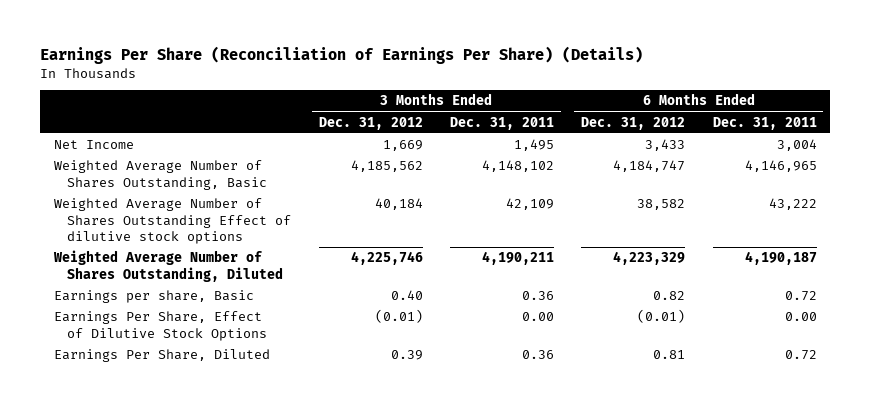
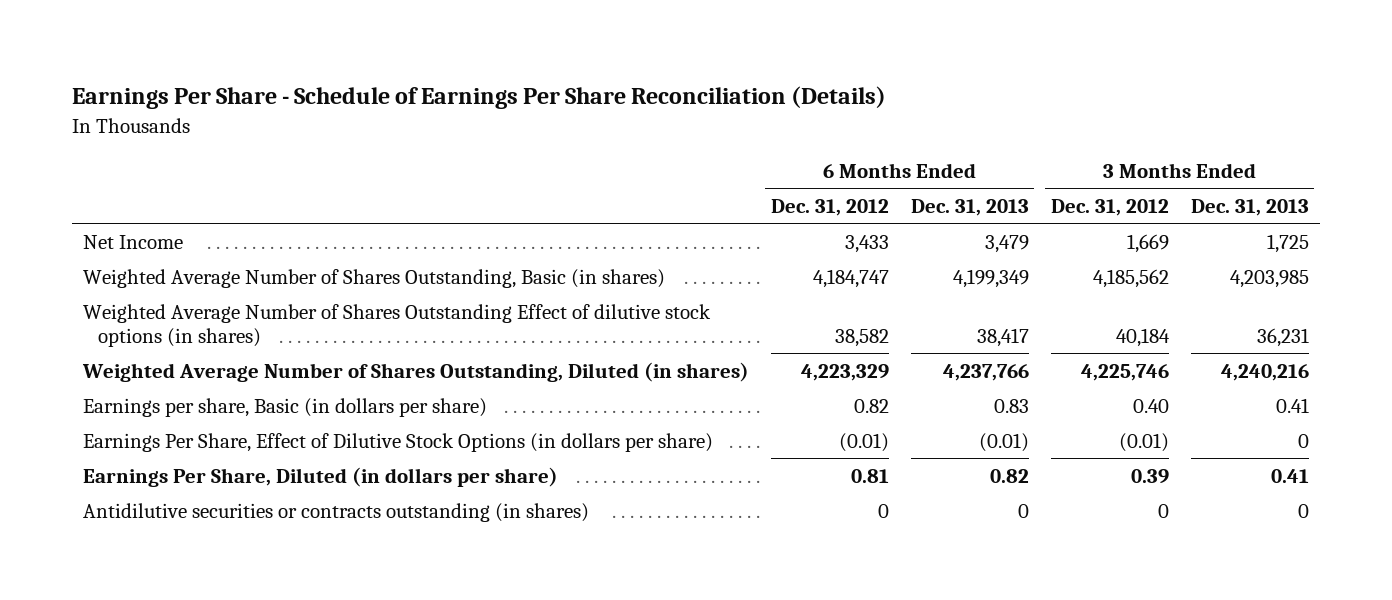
[40,46,644,65] Earnings Per Share (Reconciliation of Earnings Per Share) (Details) -> [71,86,886,110] Earnings Per Share - Schedule of Earnings Per Share Reconciliation (Details)
[449,116,554,130] Dec. 31, 2011 -> none
[712,116,817,130] Dec. 31, 2011 -> none
none -> [910,199,1029,217] Dec. 31, 2013
none -> [1190,199,1309,217] Dec. 31, 2013
[53,160,268,190] Weighted Average Number of Shares Outstanding, Basic -> [82,268,665,288] Weighted Average Number of Shares Outstanding, Basic (in shares)
[53,198,292,245] Weighted Average Number of Shares Outstanding Effect of dilutive stock options -> [82,303,711,347] Weighted Average Number of Shares Outstanding Effect of dilutive stock options (in shares)
[52,250,284,282] Weighted Average Number of Shares Outstanding, Diluted -> [81,361,749,382] Weighted Average Number of Shares Outstanding, Diluted (in shares)
[53,290,254,304] Earnings per share, Basic -> [82,397,487,417] Earnings per share, Basic (in dollars per share)
[53,311,268,341] Earnings Per Share, Effect of Dilutive Stock Options -> [82,432,713,452] Earnings Per Share, Effect of Dilutive Stock Options (in dollars per share)
[53,349,270,363] Earnings Per Share, Diluted -> [82,466,558,487] Earnings Per Share, Diluted (in dollars per share)
none -> [82,502,589,522] Antidilutive securities or contracts outstanding (in shares)

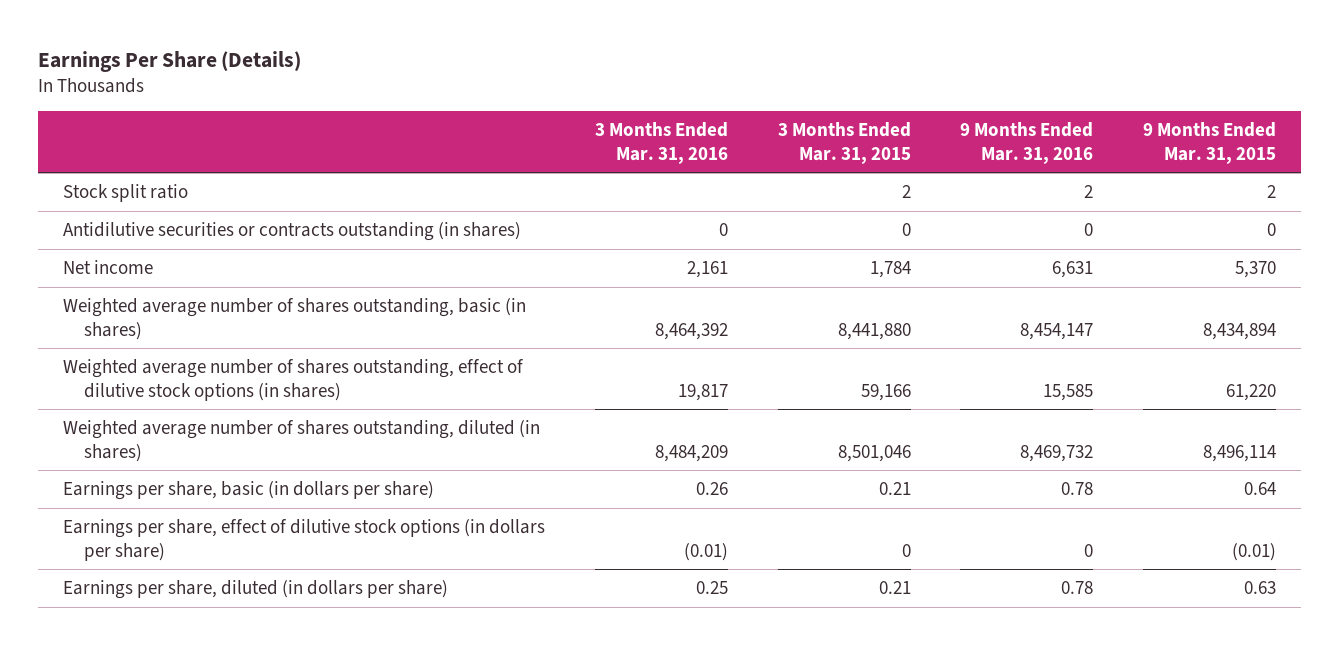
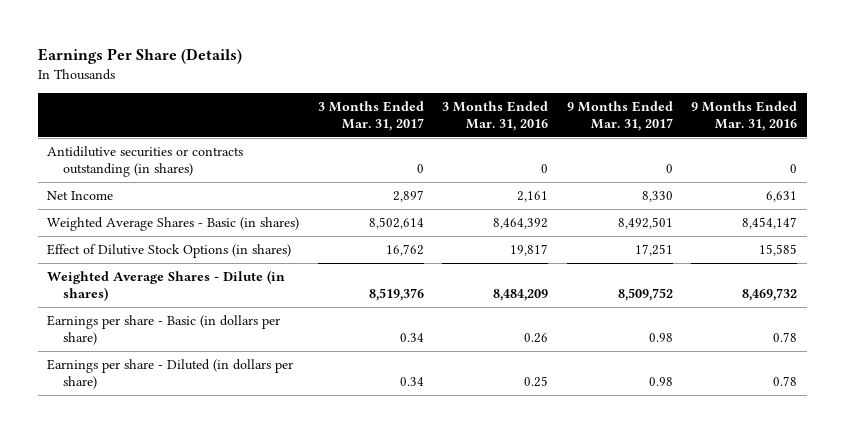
[777,122,911,164] 3 Months Ended Mar. 31, 2015 -> none
[1143,122,1277,164] 9 Months Ended Mar. 31, 2015 -> none
none -> [317,100,424,131] 3 Months Ended Mar. 31, 2017
none -> [566,100,673,131] 9 Months Ended Mar. 31, 2017
[62,183,188,202] Stock split ratio -> none
[62,518,545,561] Earnings per share, effect of dilutive stock options (in dollars per share) -> none
[62,259,153,274] Net income -> [47,190,114,200] Net Income
[62,297,526,340] Weighted average number of shares outstanding, basic (in shares) -> [47,216,300,231] Weighted Average Shares - Basic (in shares)
[62,358,524,401] Weighted average number of shares outstanding, effect of dilutive stock options (in shares) -> [47,243,292,258] Effect of Dilutive Stock Options (in shares)
[62,419,540,462] Weighted average number of shares outstanding, diluted (in shares) -> [47,269,286,302] Weighted Average Shares - Dilute (in shares)
[62,480,434,500] Earnings per share, basic (in dollars per share) -> [47,314,281,346] Earnings per share - Basic (in dollars per share)
[62,579,448,599] Earnings per share, diluted (in dollars per share) -> [47,358,294,390] Earnings per share - Diluted (in dollars per share)

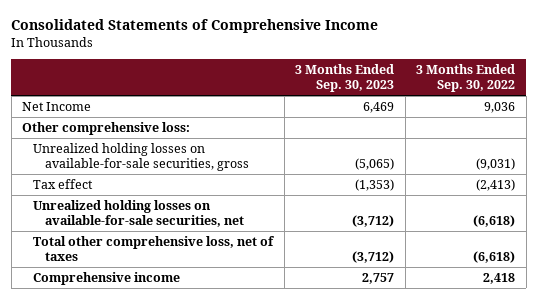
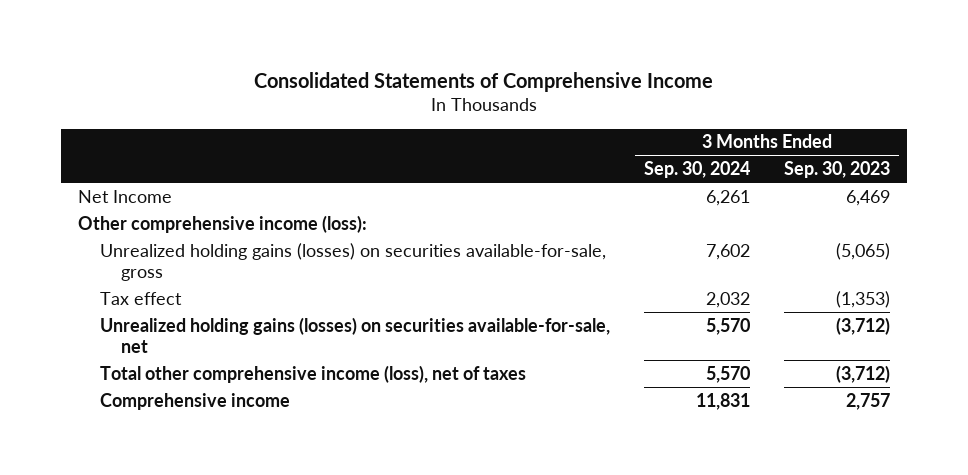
[416,64,516,92] 3 Months Ended Sep. 30, 2022 -> none
none -> [643,161,750,179] Sep. 30, 2024
[22,121,191,135] Other comprehensive loss: -> [77,214,367,233] Other comprehensive income (loss):
[33,142,249,171] Unrealized holding losses on available-for-sale securities, gross -> [99,242,606,282] Unrealized holding gains (losses) on securities available-for-sale, gross
[33,199,244,227] Unrealized holding losses on available-for-sale securities, net -> [99,316,610,354] Unrealized holding gains (losses) on securities available-for-sale, net
[33,235,276,261] Total other comprehensive loss, net of taxes -> [99,364,526,383] Total other comprehensive income (loss), net of taxes

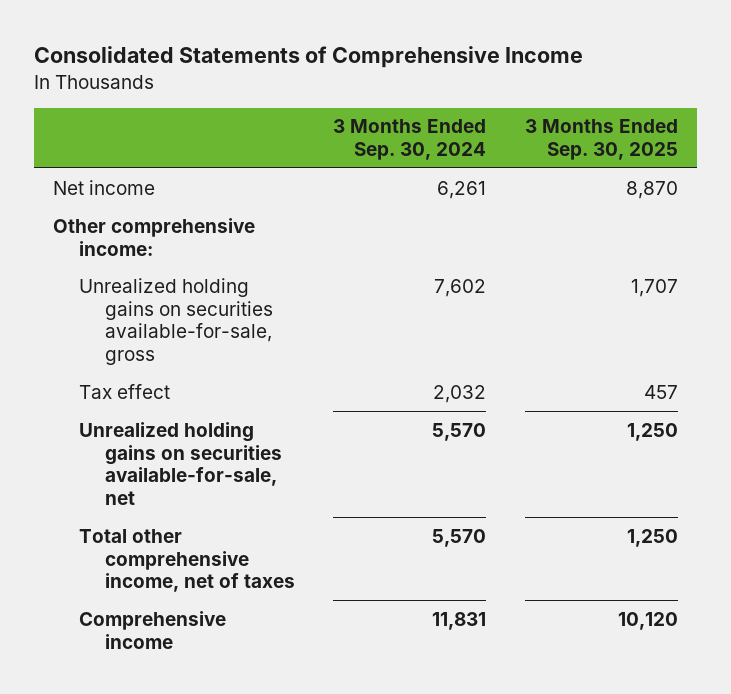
[784,161,891,179] Sep. 30, 2023 -> none
none -> [524,119,678,161] 3 Months Ended Sep. 30, 2025
[77,189,172,203] Net Income -> [53,179,156,195] Net income
[77,214,367,233] Other comprehensive income (loss): -> [53,217,256,256] Other comprehensive income:
[99,242,606,282] Unrealized holding gains (losses) on securities available-for-sale, gross -> [79,277,273,366] Unrealized holding gains on securities available-for-sale, gross
[99,316,610,354] Unrealized holding gains (losses) on securities available-for-sale, net -> [79,421,282,506] Unrealized holding gains on securities available-for-sale, net
[99,364,526,383] Total other comprehensive income (loss), net of taxes -> [79,528,295,593] Total other comprehensive income, net of taxes

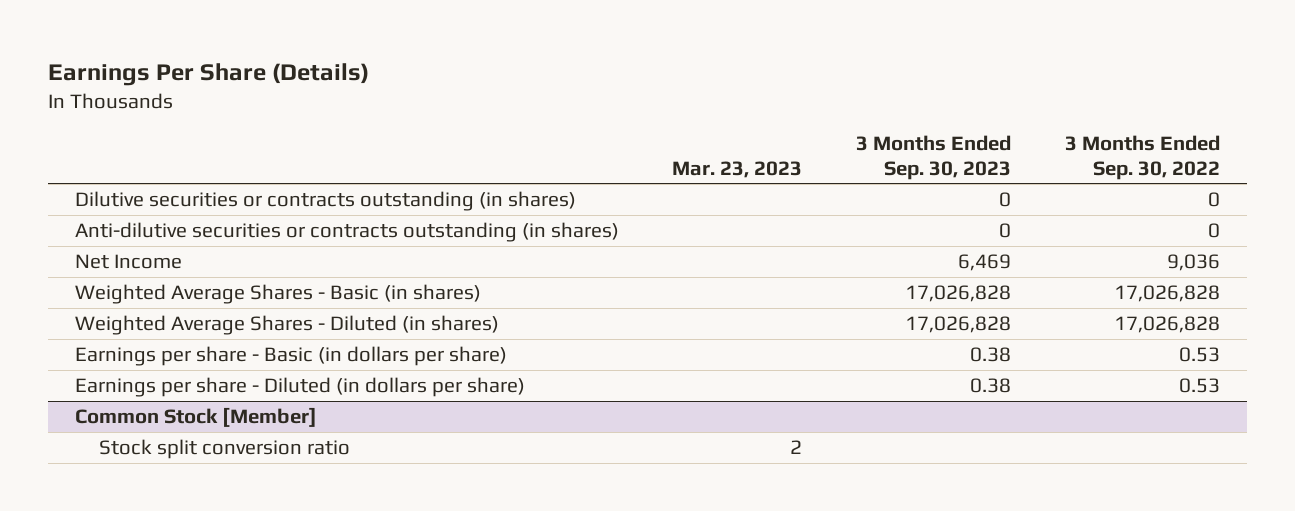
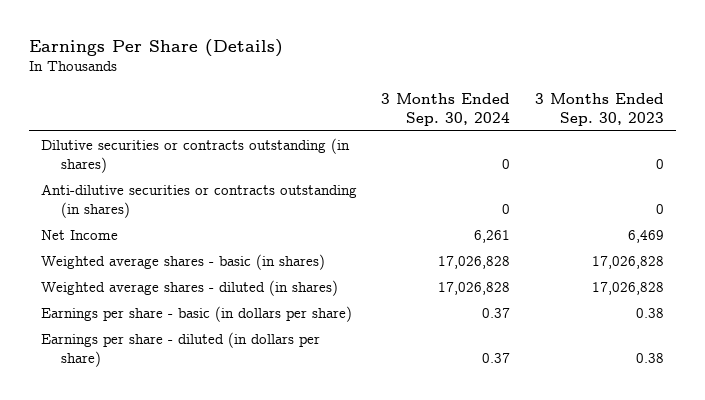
[672,160,803,178] Mar. 23, 2023 -> none
[1065,135,1221,180] 3 Months Ended Sep. 30, 2022 -> none
none -> [381,92,511,126] 3 Months Ended Sep. 30, 2024
[74,407,317,428] Common Stock [Member] -> none
[98,439,350,460] Stock split conversion ratio -> none
[74,284,481,305] Weighted Average Shares - Basic (in shares) -> [41,253,326,270] Weighted average shares - basic (in shares)
[74,315,499,336] Weighted Average Shares - Diluted (in shares) -> [41,279,339,296] Weighted average shares - diluted (in shares)
[74,346,507,367] Earnings per share - Basic (in dollars per share) -> [41,305,353,322] Earnings per share - basic (in dollars per share)
[74,377,525,398] Earnings per share - Diluted (in dollars per share) -> [41,331,321,367] Earnings per share - diluted (in dollars per share)

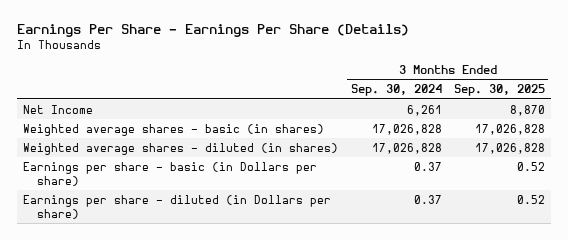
[28,38,283,57] Earnings Per Share (Details) -> [17,24,410,38] Earnings Per Share - Earnings Per Share (Details)
[534,92,664,126] 3 Months Ended Sep. 30, 2023 -> none
none -> [453,84,545,97] Sep. 30, 2025
[41,137,351,173] Dilutive securities or contracts outstanding (in shares) -> none
[41,183,358,218] Anti-dilutive securities or contracts outstanding (in shares) -> none
[41,305,353,322] Earnings per share - basic (in dollars per share) -> [23,161,318,186] Earnings per share - basic (in Dollars per share)
[41,331,321,367] Earnings per share - diluted (in dollars per share) -> [23,194,332,219] Earnings per share - diluted (in Dollars per share)

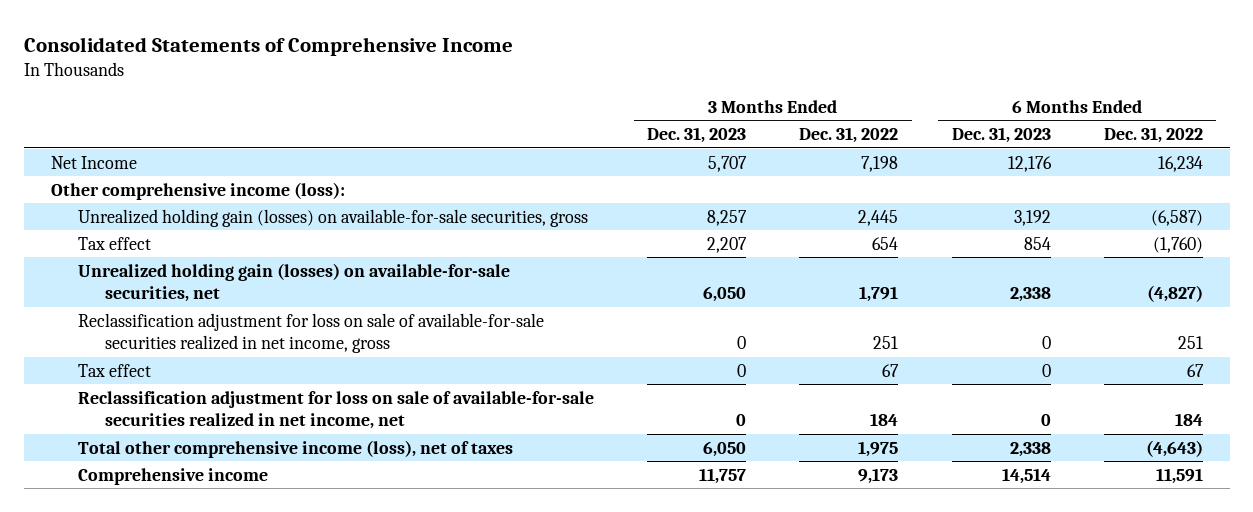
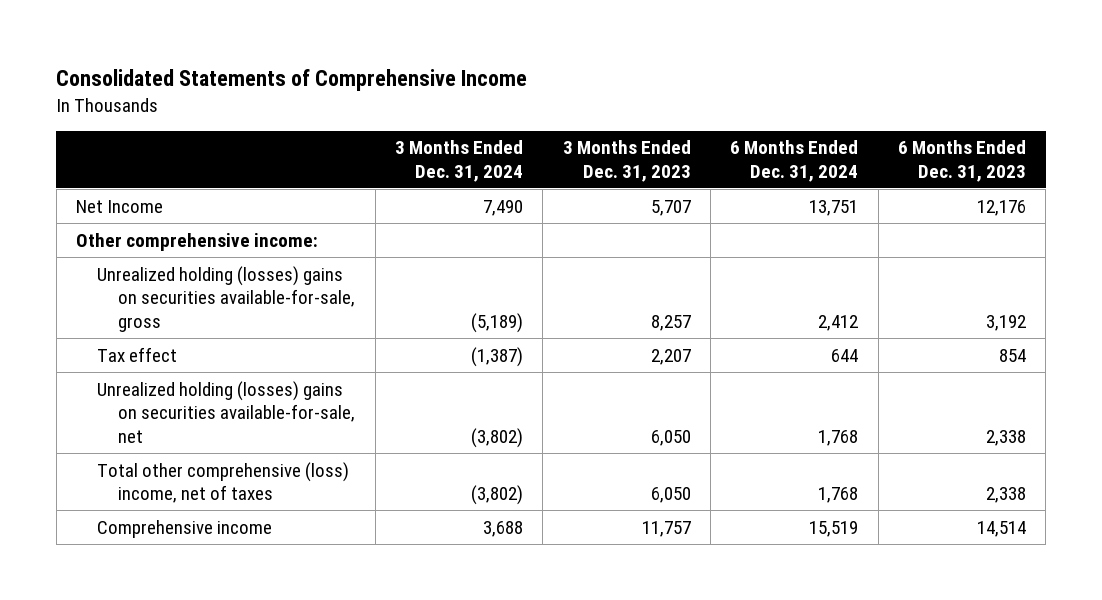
[799,127,899,144] Dec. 31, 2022 -> none
[1103,127,1203,144] Dec. 31, 2022 -> none
none -> [395,140,524,182] 3 Months Ended Dec. 31, 2024
none -> [730,140,859,182] 6 Months Ended Dec. 31, 2024
[50,181,345,200] Other comprehensive income (loss): -> [75,232,318,251] Other comprehensive income:
[77,208,588,227] Unrealized holding gain (losses) on available-for-sale securities, gross -> [97,265,356,332] Unrealized holding (losses) gains on securities available-for-sale, gross
[77,312,544,354] Reclassification adjustment for loss on sale of available-for-sale securities realized in net income, gross -> none
[77,363,151,377] Tax effect -> none
[77,390,594,430] Reclassification adjustment for loss on sale of available-for-sale securities realized in net income, net -> none
[77,262,510,303] Unrealized holding gain (losses) on available-for-sale securities, net -> [97,380,356,443] Unrealized holding (losses) gains on securities available-for-sale, net
[77,439,513,458] Total other comprehensive income (loss), net of taxes -> [97,461,350,504] Total other comprehensive (loss) income, net of taxes

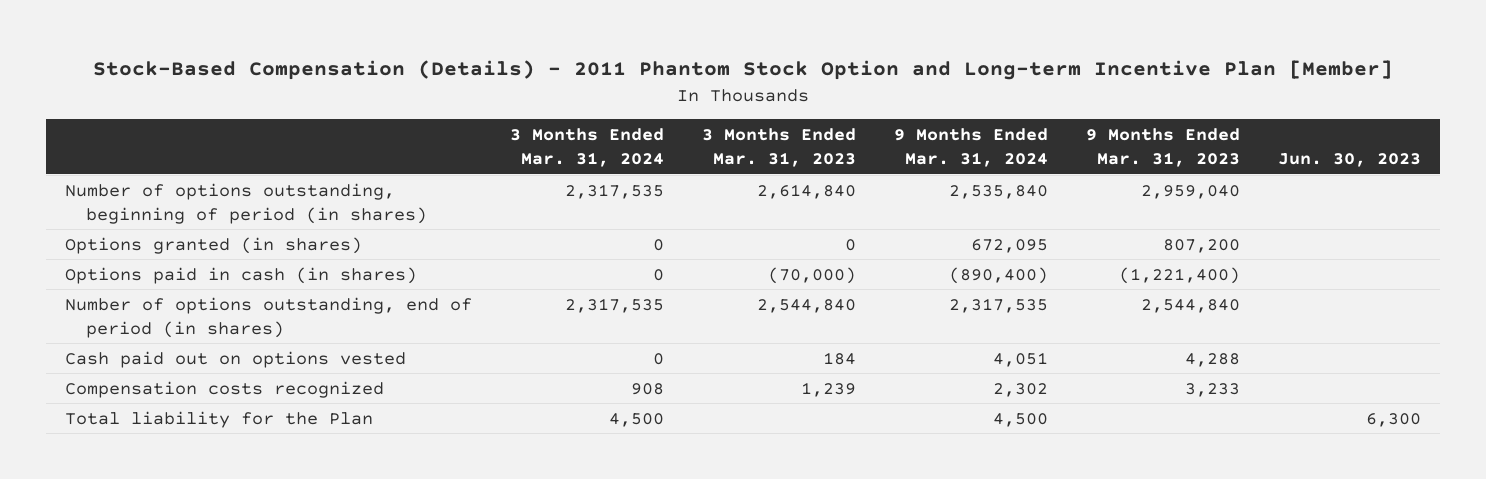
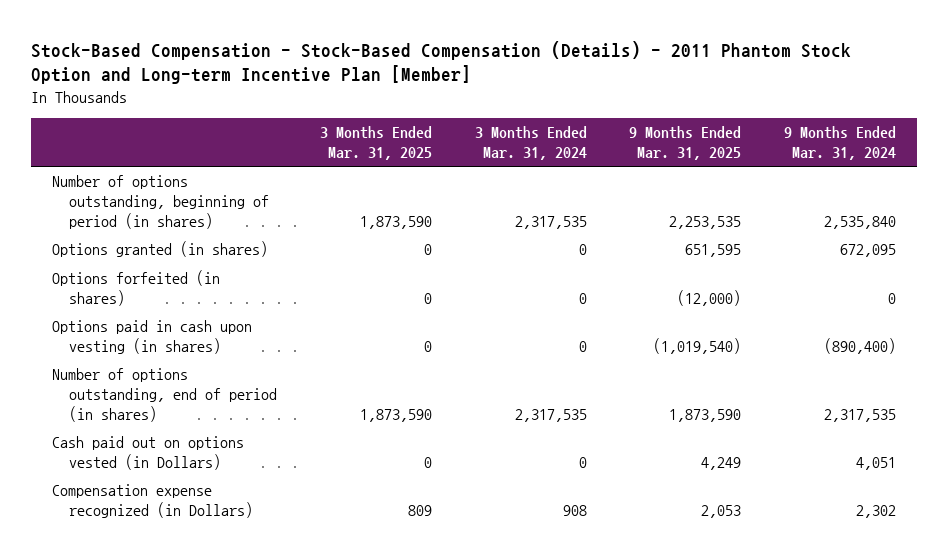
[93,60,1394,81] Stock-Based Compensation (Details) - 2011 Phantom Stock Option and Long-term Incentive Plan [Member] -> [30,40,851,85] Stock-Based Compensation - Stock-Based Compensation (Details) - 2011 Phantom Stock Option and Long-term Incentive Plan [Member]
[702,128,857,167] 3 Months Ended Mar. 31, 2023 -> none
[1086,128,1241,167] 9 Months Ended Mar. 31, 2023 -> none
[1277,152,1421,167] Jun. 30, 2023 -> none
none -> [319,126,432,160] 3 Months Ended Mar. 31, 2025
none -> [629,126,742,160] 9 Months Ended Mar. 31, 2025
none -> [52,270,221,307] Options forfeited (in shares)
[65,266,418,284] Options paid in cash (in shares) -> [52,320,253,355] Options paid in cash upon vesting (in shares)
[65,410,374,428] Total liability for the Plan -> none
[65,350,407,368] Cash paid out on options vested -> [52,436,245,471] Cash paid out on options vested (in Dollars)
[65,380,385,398] Compensation costs recognized -> [52,484,254,519] Compensation expense recognized (in Dollars)

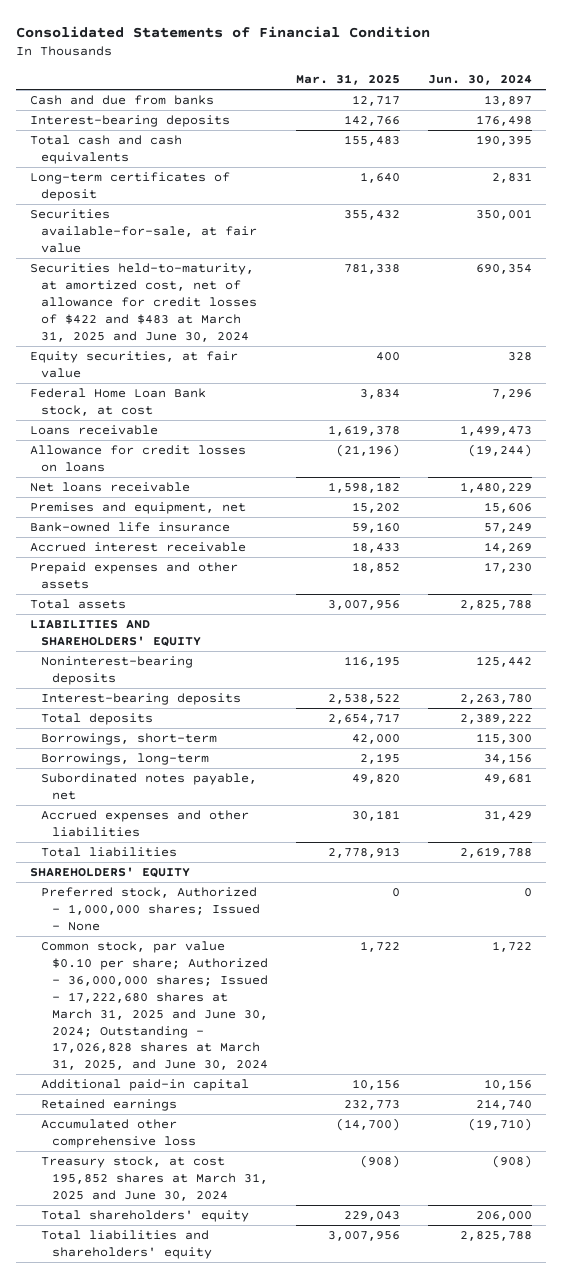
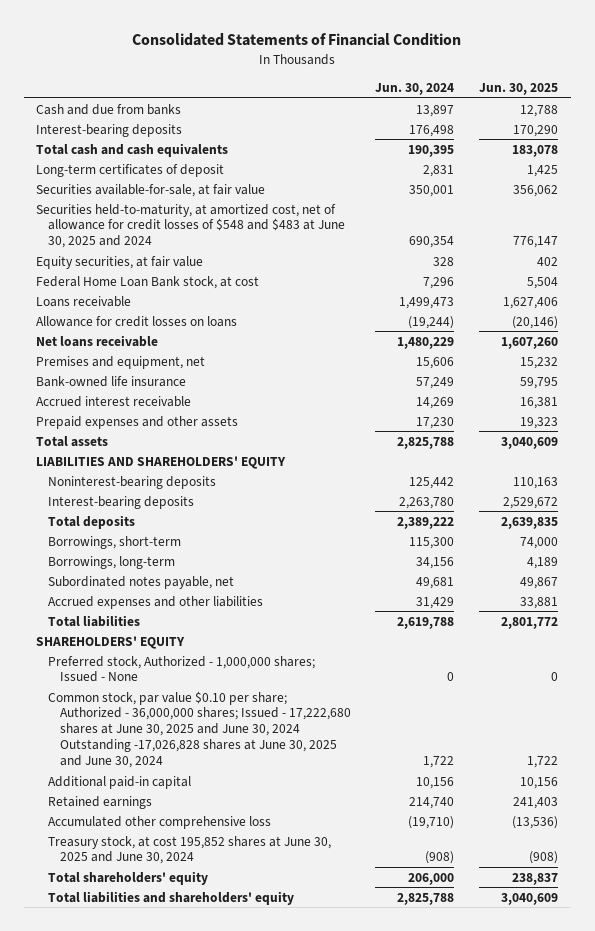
[295,74,400,86] Mar. 31, 2025 -> none
none -> [479,83,559,96] Jun. 30, 2025
[29,263,257,342] Securities held-to-maturity, at amortized cost, net of allowance for credit losses of $422 and $483 at March 31, 2025 and June 30, 2024 -> [36,203,346,249] Securities held-to-maturity, at amortized cost, net of allowance for credit losses of $548 and $483 at June 30, 2025 and 2024
[40,941,268,1071] Common stock, par value $0.10 per share; Authorized - 36,000,000 shares; Issued - 17,222,680 shares at March 31, 2025 and June 30, 2024; Outstanding - 17,026,828 shares at March 31, 2025, and June 30, 2024 -> [48,690,351,768] Common stock, par value $0.10 per share; Authorized - 36,000,000 shares; Issued - 17,222,680 shares at June 30, 2025 and June 30, 2024 Outstanding -17,026,828 shares at June 30, 2025 and June 30, 2024
[40,1156,268,1201] Treasury stock, at cost 195,852 shares at March 31, 2025 and June 30, 2024 -> [48,835,332,865] Treasury stock, at cost 195,852 shares at June 30, 2025 and June 30, 2024

